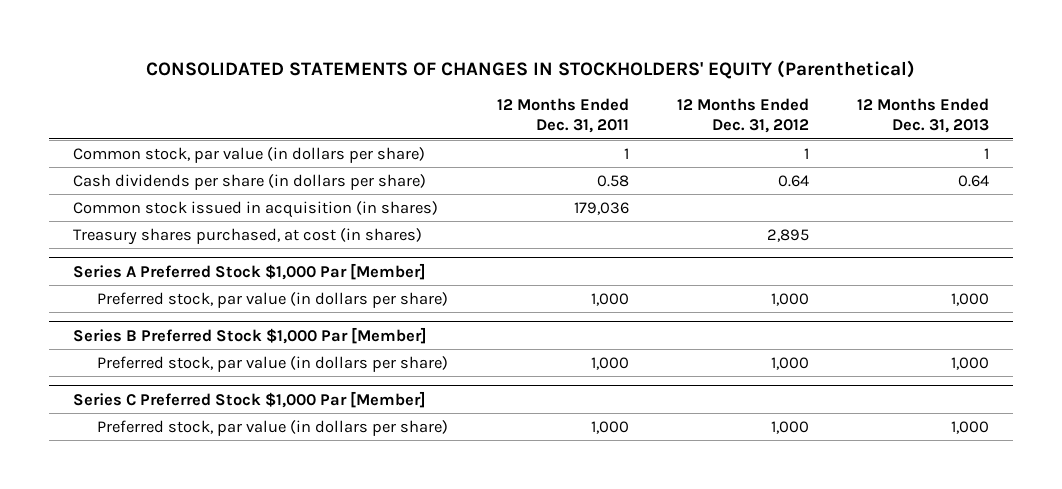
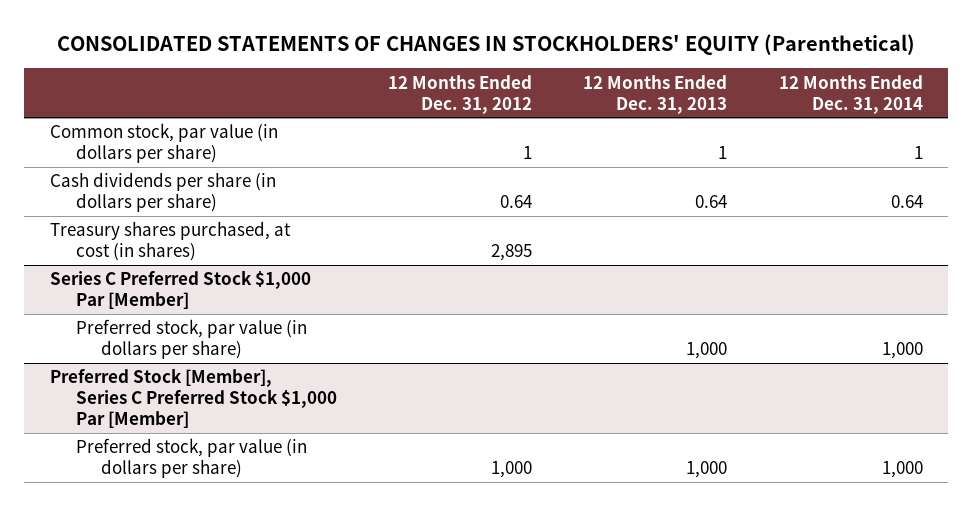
[496,98,629,134] 12 Months Ended Dec. 31, 2011 -> none
none -> [778,74,923,114] 12 Months Ended Dec. 31, 2014
[73,200,439,218] Common stock issued in acquisition (in shares) -> none
[73,262,427,280] Series A Preferred Stock $1,000 Par [Member] -> none
[97,291,449,308] Preferred stock, par value (in dollars per share) -> none
[73,326,428,344] Series B Preferred Stock $1,000 Par [Member] -> none
[97,355,449,372] Preferred stock, par value (in dollars per share) -> none
none -> [75,319,307,360] Preferred stock, par value (in dollars per share)
none -> [50,368,337,428] Preferred Stock [Member], Series C Preferred Stock $1,000 Par [Member]

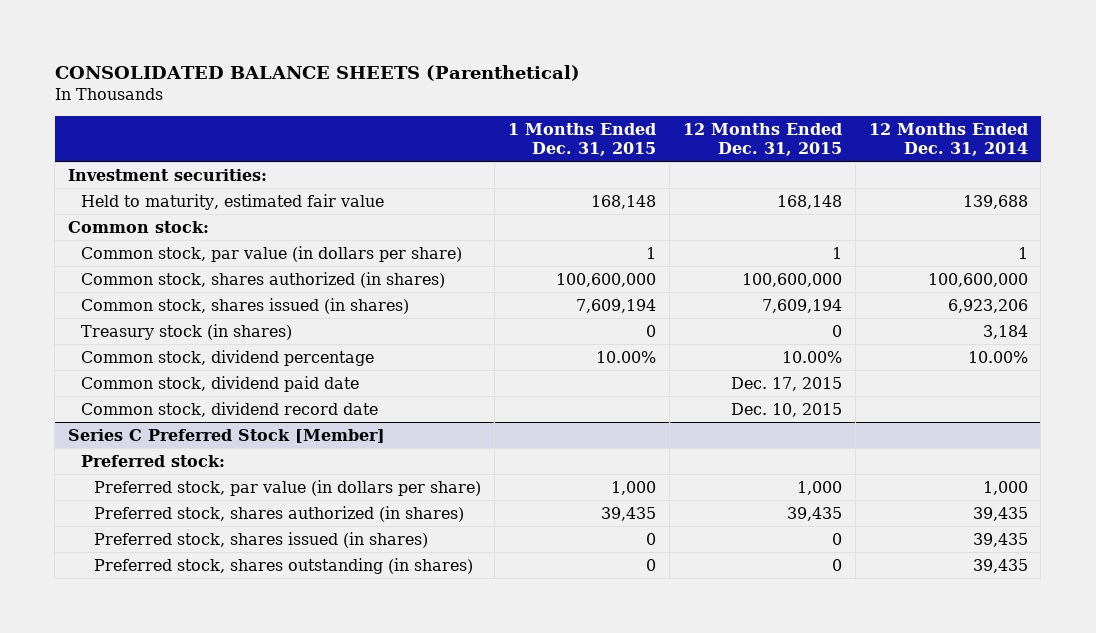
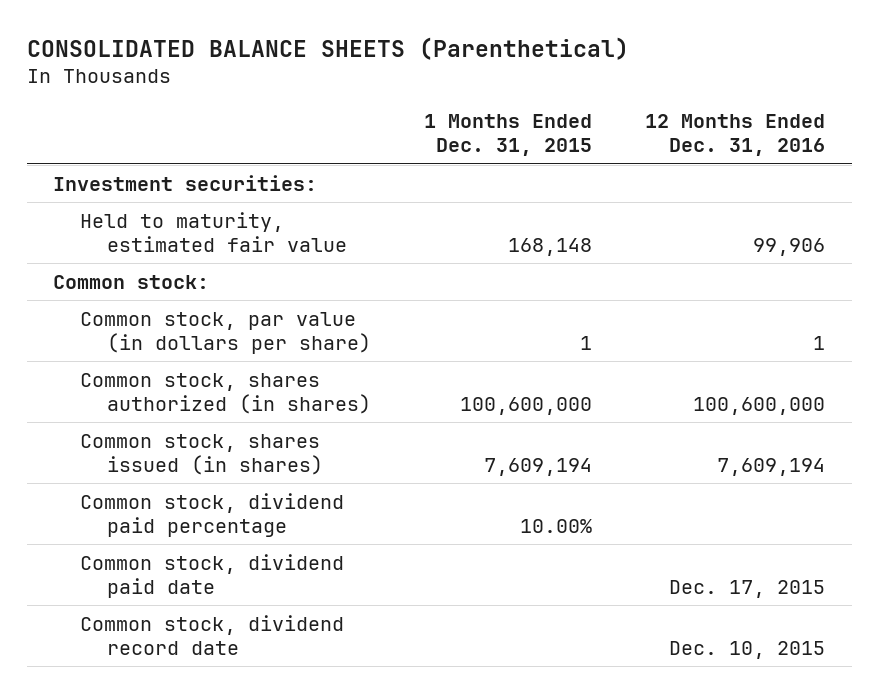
[682,122,842,156] 12 Months Ended Dec. 31, 2015 -> none
[868,122,1028,156] 12 Months Ended Dec. 31, 2014 -> none
none -> [645,113,826,157] 12 Months Ended Dec. 31, 2016
[81,323,293,340] Treasury stock (in shares) -> none
[81,349,375,366] Common stock, dividend percentage -> [80,492,345,537] Common stock, dividend paid percentage
[68,428,386,443] Series C Preferred Stock [Member] -> none
[81,454,226,467] Preferred stock: -> none
[94,479,482,496] Preferred stock, par value (in dollars per share) -> none
[94,505,465,522] Preferred stock, shares authorized (in shares) -> none
[94,531,429,548] Preferred stock, shares issued (in shares) -> none
[94,557,474,574] Preferred stock, shares outstanding (in shares) -> none

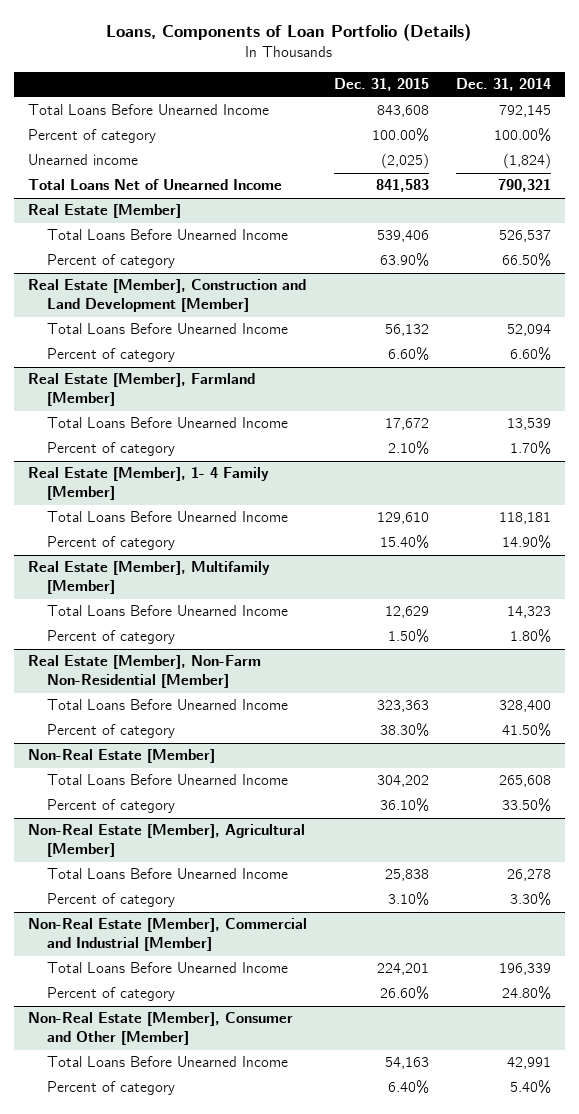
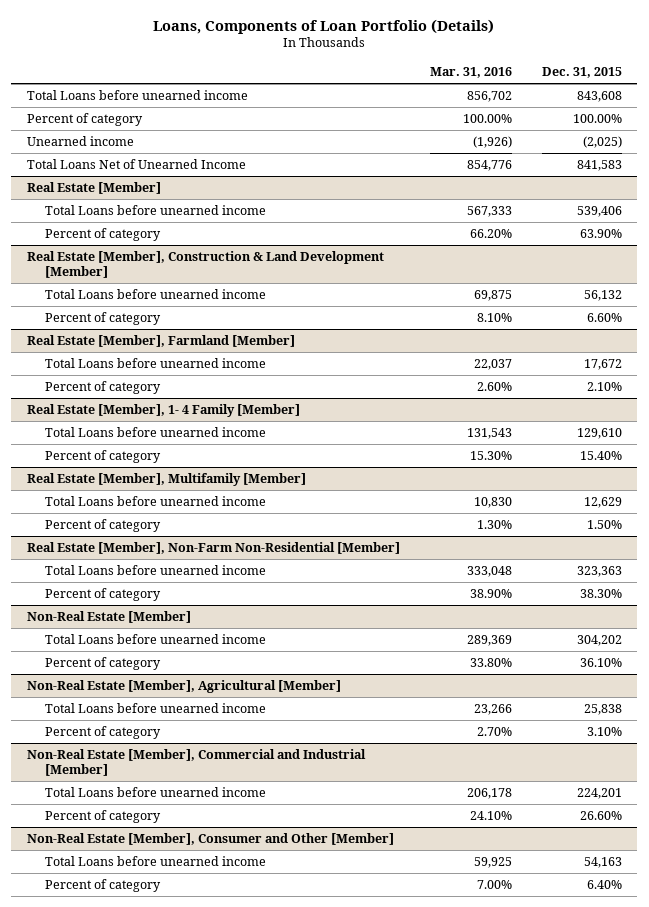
[456,78,552,92] Dec. 31, 2014 -> none
none -> [429,67,512,79] Mar. 31, 2016
[27,104,269,116] Total Loans Before Unearned Income -> [26,90,248,101] Total Loans before unearned income
[47,229,289,241] Total Loans Before Unearned Income -> [44,205,266,216] Total Loans before unearned income
[27,279,306,313] Real Estate [Member], Construction and Land Development [Member] -> [26,251,384,278] Real Estate [Member], Construction & Land Development [Member]
[47,323,289,335] Total Loans Before Unearned Income -> [44,289,266,300] Total Loans before unearned income
[47,417,289,429] Total Loans Before Unearned Income -> [44,358,266,369] Total Loans before unearned income
[47,511,289,523] Total Loans Before Unearned Income -> [44,427,266,438] Total Loans before unearned income
[47,605,289,617] Total Loans Before Unearned Income -> [44,496,266,507] Total Loans before unearned income
[47,699,289,711] Total Loans Before Unearned Income -> [44,565,266,576] Total Loans before unearned income
[47,774,289,786] Total Loans Before Unearned Income -> [44,634,266,645] Total Loans before unearned income
[47,868,289,880] Total Loans Before Unearned Income -> [44,703,266,714] Total Loans before unearned income
[47,962,289,974] Total Loans Before Unearned Income -> [44,787,266,798] Total Loans before unearned income
[47,1056,289,1068] Total Loans Before Unearned Income -> [44,856,266,867] Total Loans before unearned income

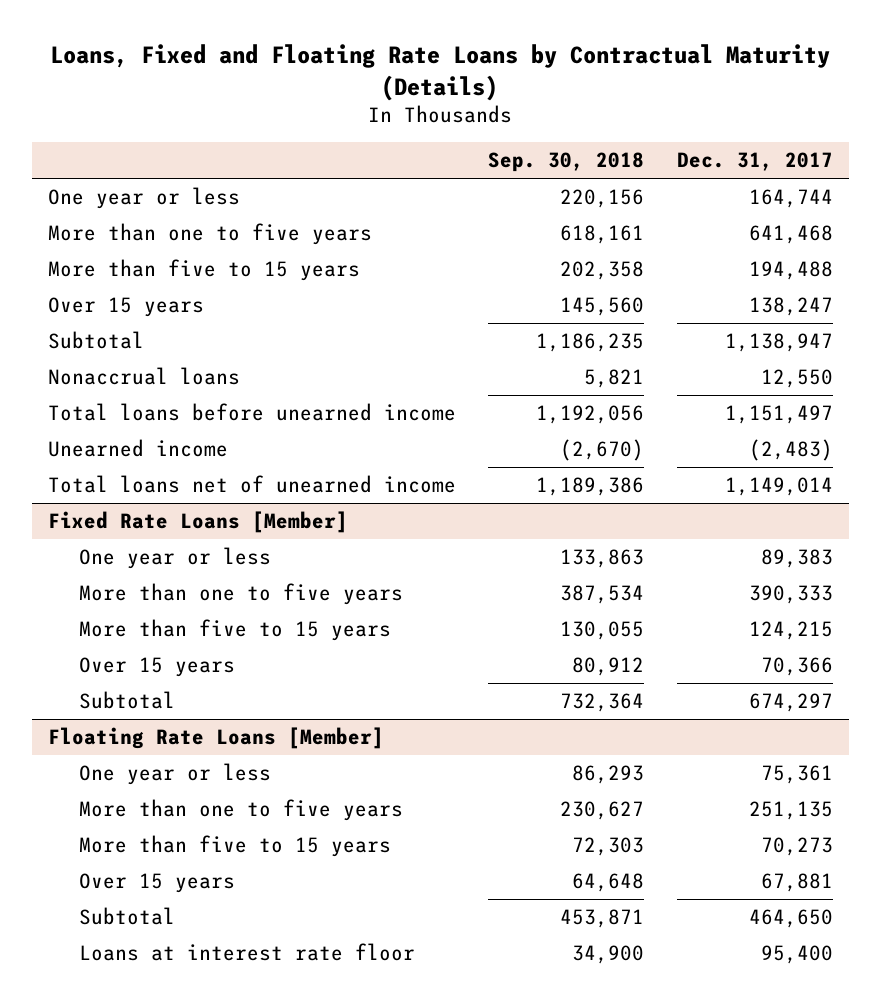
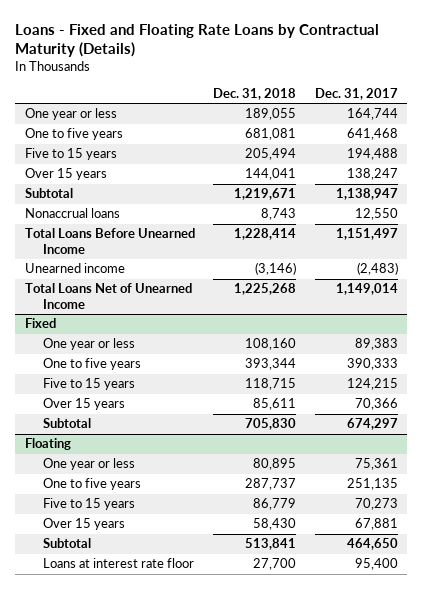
[50,44,831,101] Loans, Fixed and Floating Rate Loans by Contractual Maturity (Details) -> [15,23,380,58] Loans - Fixed and Floating Rate Loans by Contractual Maturity (Details)
[488,152,645,173] Sep. 30, 2018 -> none
none -> [213,87,297,100] Dec. 31, 2018
[47,223,372,246] More than one to five years -> [24,128,123,141] One to five years
[47,259,360,282] More than five to 15 years -> [24,148,117,161] Five to 15 years
[47,403,456,422] Total loans before unearned income -> [24,228,195,254] Total Loans Before Unearned Income
[47,475,456,494] Total loans net of unearned income -> [24,283,192,309] Total Loans Net of Unearned Income
[47,511,348,534] Fixed Rate Loans [Member] -> [24,318,56,329] Fixed
[79,583,404,606] More than one to five years -> [42,358,141,371] One to five years
[79,619,392,642] More than five to 15 years -> [42,378,135,391] Five to 15 years
[47,727,384,750] Floating Rate Loans [Member] -> [24,438,71,451] Floating
[79,799,404,822] More than one to five years -> [42,478,141,491] One to five years
[79,835,392,858] More than five to 15 years -> [42,498,135,511] Five to 15 years

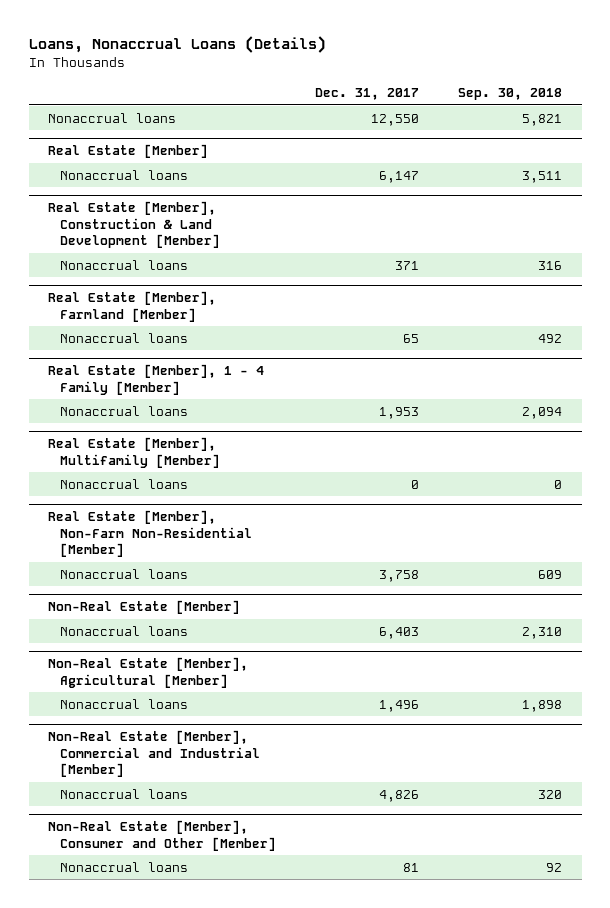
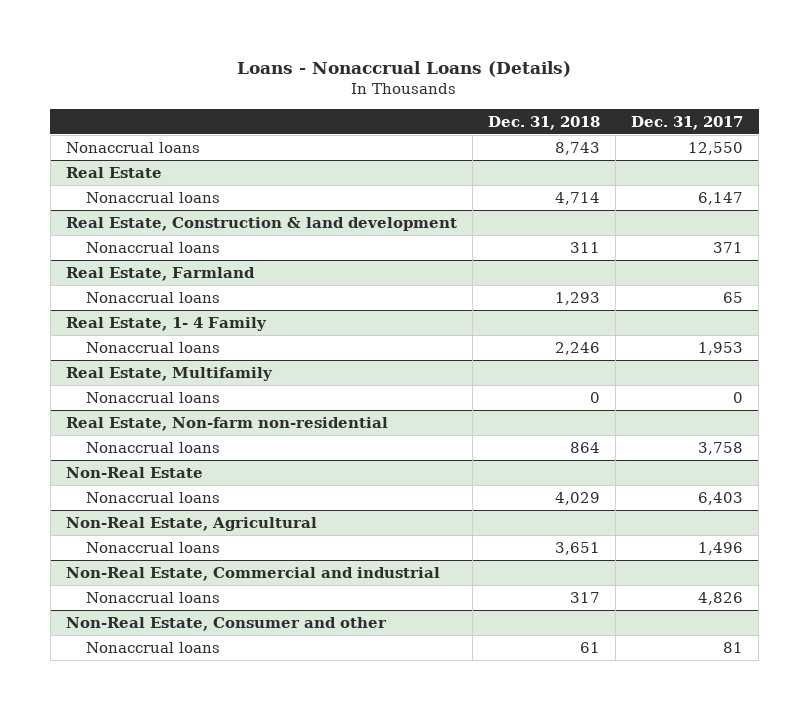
[28,36,326,54] Loans, Nonaccrual Loans (Details) -> [237,60,572,77] Loans - Nonaccrual Loans (Details)
[458,88,563,101] Sep. 30, 2018 -> none
none -> [487,115,600,130] Dec. 31, 2018
[48,144,209,159] Real Estate [Member] -> [65,166,162,178] Real Estate
[48,201,221,249] Real Estate [Member], Construction & Land Development [Member] -> [65,216,457,231] Real Estate, Construction & land development
[48,291,217,322] Real Estate [Member], Farmland [Member] -> [65,266,255,281] Real Estate, Farmland
[48,364,265,395] Real Estate [Member], 1 - 4 Family [Member] -> [65,316,267,331] Real Estate, 1- 4 Family
[48,437,221,468] Real Estate [Member], Multifamily [Member] -> [65,366,273,381] Real Estate, Multifamily
[48,510,253,558] Real Estate [Member], Non-Farm Non-Residential [Member] -> [65,416,388,431] Real Estate, Non-farm non-residential
[48,600,241,615] Non-Real Estate [Member] -> [65,466,203,478] Non-Real Estate
[48,657,249,688] Non-Real Estate [Member], Agricultural [Member] -> [65,516,317,531] Non-Real Estate, Agricultural
[48,730,261,778] Non-Real Estate [Member], Commercial and Industrial [Member] -> [65,566,440,581] Non-Real Estate, Commercial and industrial
[48,820,277,851] Non-Real Estate [Member], Consumer and Other [Member] -> [65,616,387,631] Non-Real Estate, Consumer and other

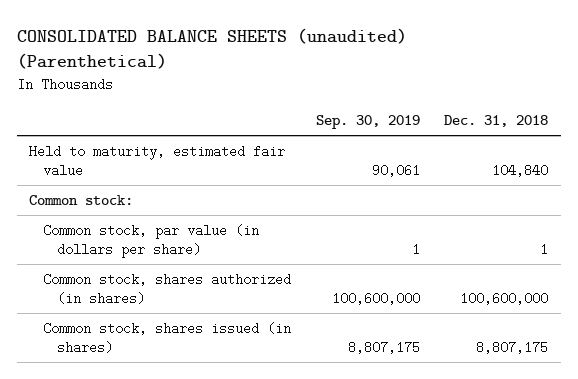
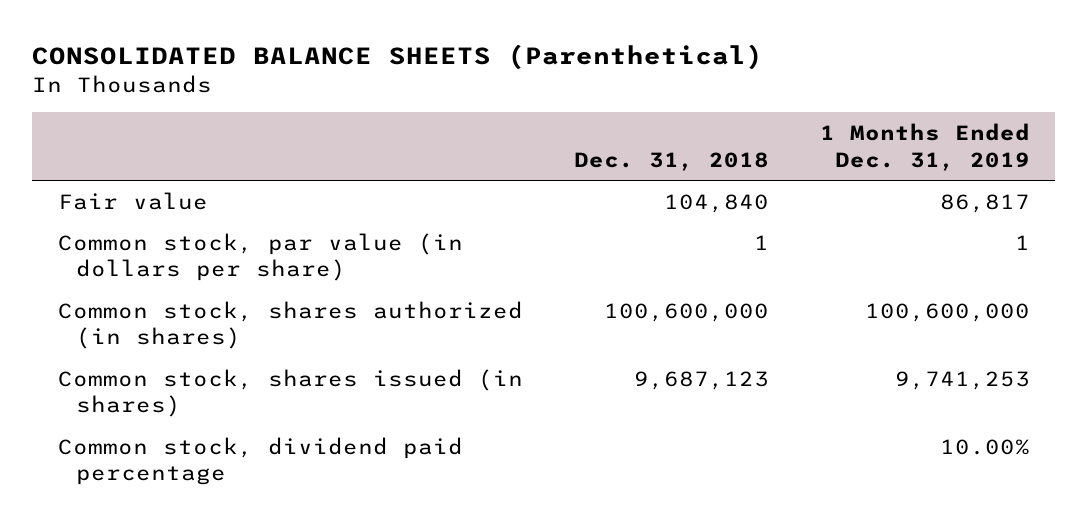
[16,28,407,70] CONSOLIDATED BALANCE SHEETS (unaudited) (Parenthetical) -> [32,44,764,71] CONSOLIDATED BALANCE SHEETS (Parenthetical)
[315,115,420,130] Sep. 30, 2019 -> none
none -> [819,123,1030,171] 1 Months Ended Dec. 31, 2019
[29,195,134,206] Common stock: -> none
[29,145,286,178] Held to maturity, estimated fair value -> [57,191,208,210] Fair value
[476,341,549,355] 8,807,175 -> [633,370,769,390] 9,687,123
none -> [57,436,463,486] Common stock, dividend paid percentage

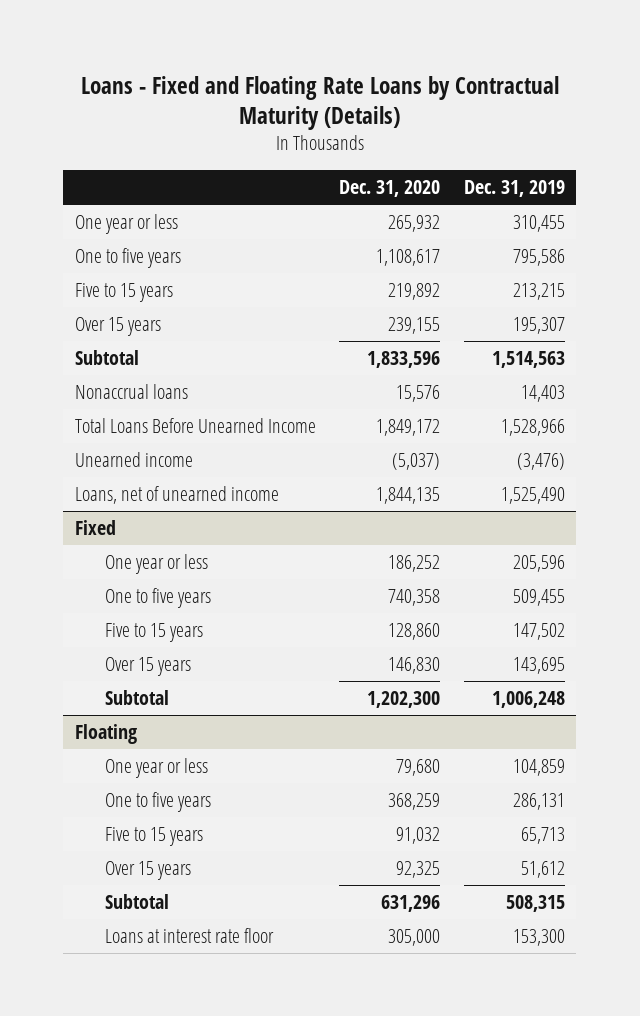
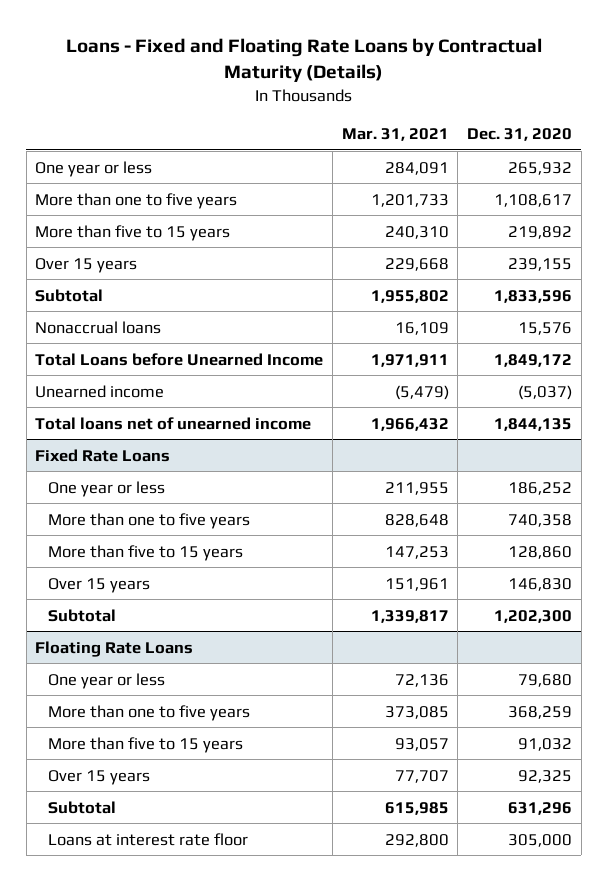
[463,179,565,197] Dec. 31, 2019 -> none
none -> [341,127,449,141] Mar. 31, 2021
[75,248,182,269] One to five years -> [35,192,238,209] More than one to five years
[75,283,174,303] Five to 15 years -> [35,224,231,241] More than five to 15 years
[75,418,317,434] Total Loans Before Unearned Income -> [35,352,324,366] Total Loans before Unearned Income
[75,486,280,505] Loans, net of unearned income -> [35,416,312,430] Total loans net of unearned income
[75,520,117,536] Fixed -> [35,448,171,462] Fixed Rate Loans
[104,588,211,609] One to five years -> [47,512,250,529] More than one to five years
[104,623,203,643] Five to 15 years -> [47,544,243,561] More than five to 15 years
[75,724,138,745] Floating -> [35,640,194,657] Floating Rate Loans
[104,792,211,813] One to five years -> [47,704,250,721] More than one to five years
[104,827,203,847] Five to 15 years -> [47,736,243,753] More than five to 15 years

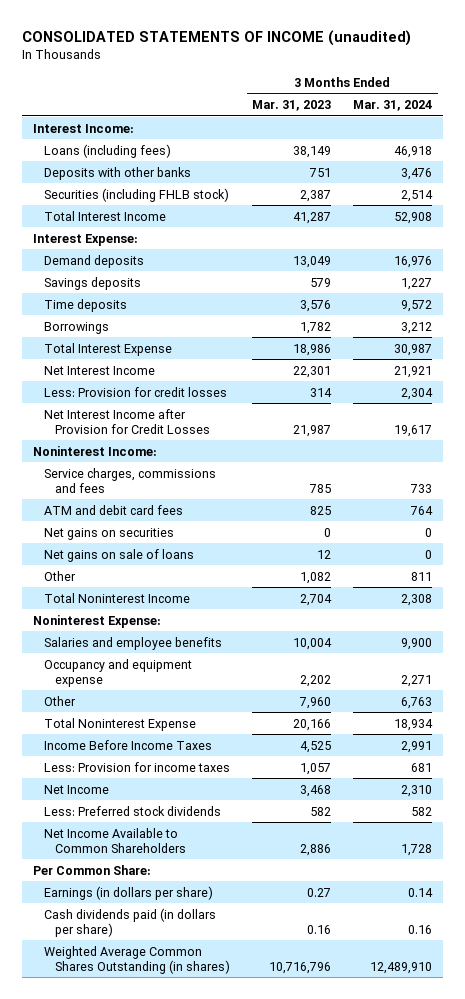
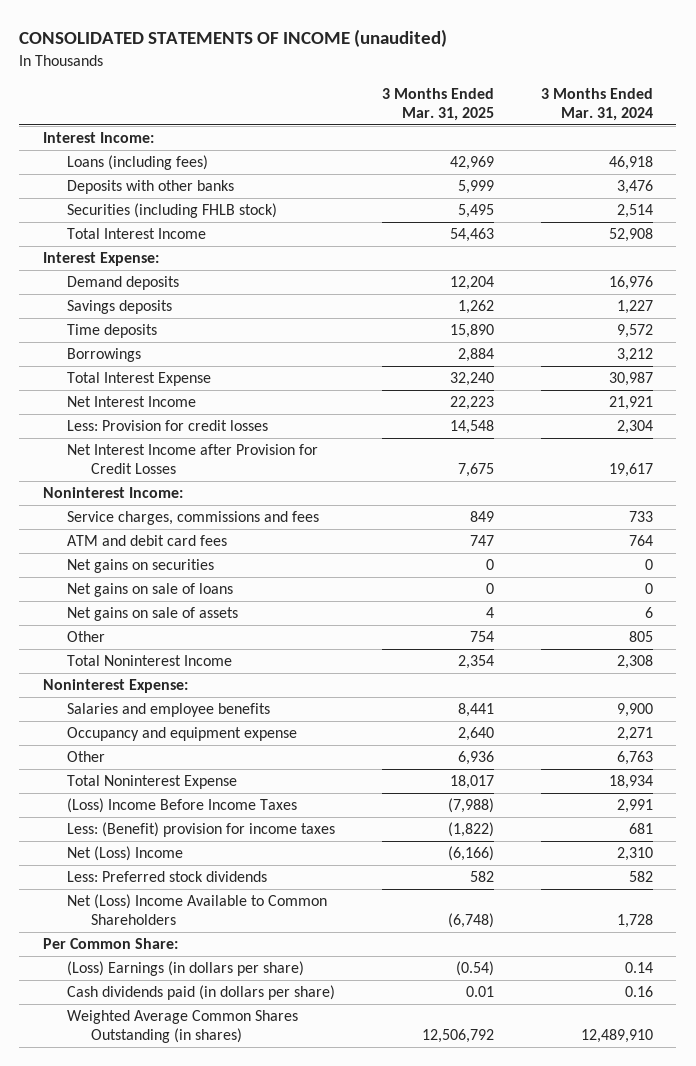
[252,100,332,112] Mar. 31, 2023 -> none
none -> [381,88,494,122] 3 Months Ended Mar. 31, 2025
none -> [66,607,238,622] Net gains on sale of assets
[411,571,433,581] 811 -> [628,631,653,643] 805
[44,739,213,750] Income Before Income Taxes -> [66,798,297,814] (Loss) Income Before Income Taxes
[44,761,231,772] Less: Provision for income taxes -> [66,822,335,838] Less: (Benefit) provision for income taxes
[44,784,110,794] Net Income -> [66,846,183,862] Net (Loss) Income
[44,827,187,853] Net Income Available to Common Shareholders -> [66,894,327,926] Net (Loss) Income Available to Common Shareholders
[44,885,214,900] Earnings (in dollars per share) -> [66,961,304,977] (Loss) Earnings (in dollars per share)

